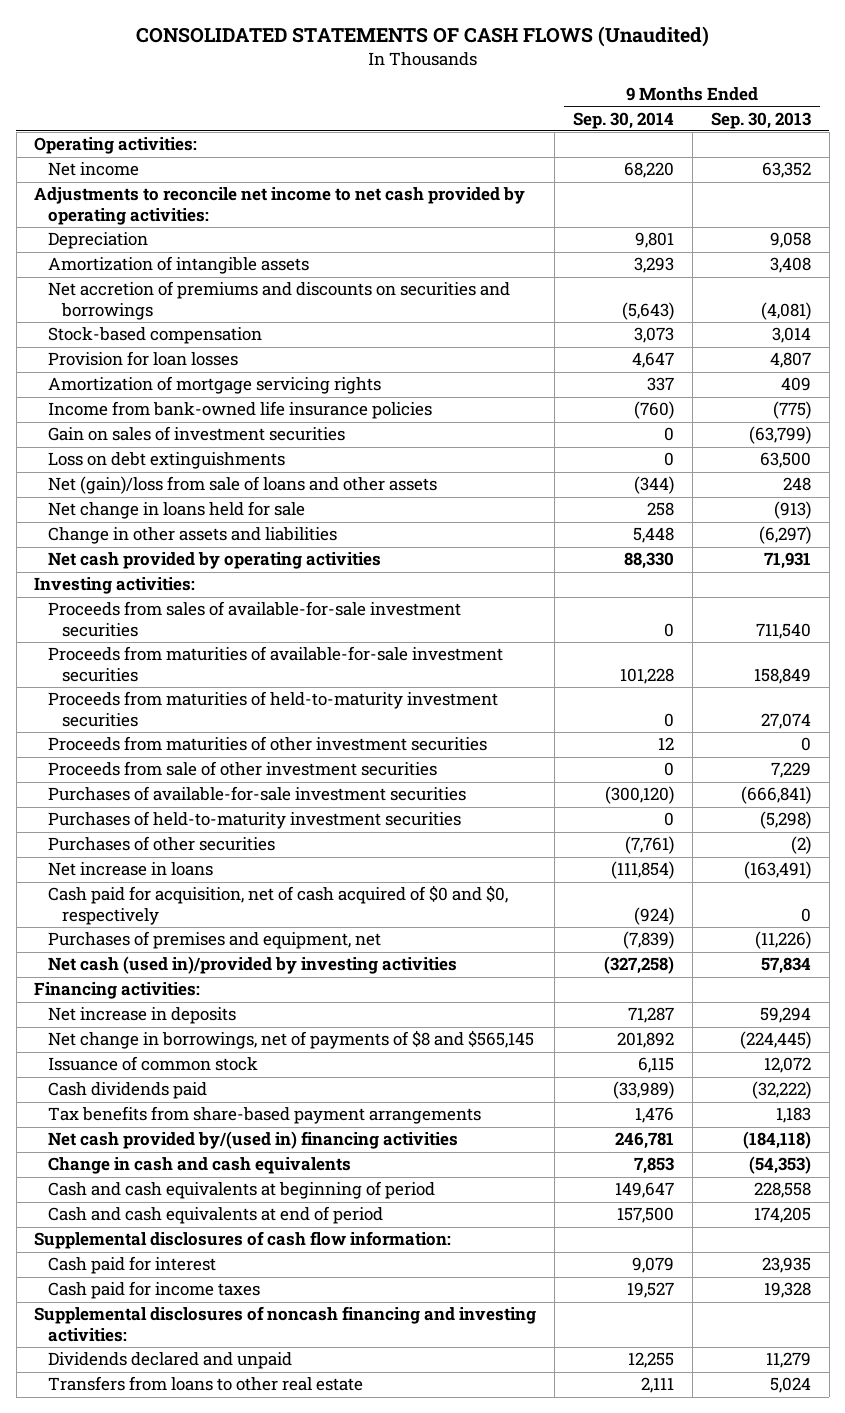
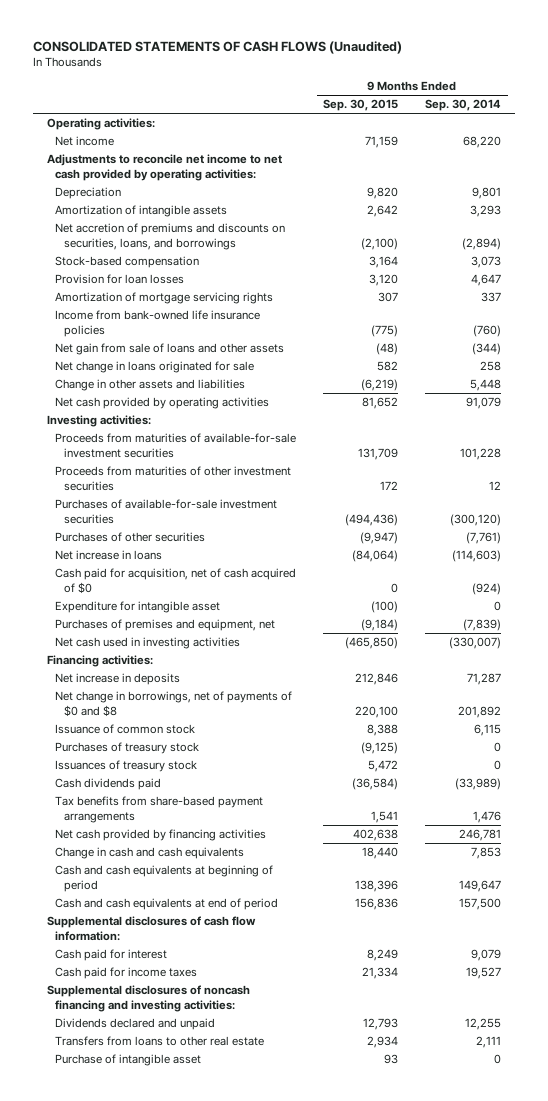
[710,111,811,129] Sep. 30, 2013 -> none
none -> [323,99,399,112] Sep. 30, 2015
[48,281,511,320] Net accretion of premiums and discounts on securities and borrowings -> [55,223,286,250] Net accretion of premiums and discounts on securities, loans, and borrowings
[622,301,675,320] (5,643) -> [462,237,502,250] (2,894)
[48,426,346,442] Gain on sales of investment securities -> none
[48,452,286,470] Loss on debt extinguishments -> none
[48,476,438,495] Net (gain)/loss from sale of loans and other assets -> [55,343,285,356] Net gain from sale of loans and other assets
[48,501,306,520] Net change in loans held for sale -> [55,361,255,374] Net change in loans originated for sale
[624,552,675,570] 88,330 -> [466,397,502,410] 91,079
[48,601,462,637] Proceeds from sales of available-for-sale investment securities -> none
[48,691,499,727] Proceeds from maturities of held-to-maturity investment securities -> none
[48,761,438,777] Proceeds from sale of other investment securities -> none
[48,811,462,830] Purchases of held-to-maturity investment securities -> none
[611,861,675,880] (111,854) -> [452,550,502,563] (114,603)
[48,885,509,925] Cash paid for acquisition, net of cash acquired of $0 and $0, respectively -> [55,568,297,594] Cash paid for acquisition, net of cash acquired of $0
none -> [55,601,221,614] Expenditure for intangible asset
[48,956,458,975] Net cash (used in)/provided by investing activities -> [55,637,241,650] Net cash used in investing activities
[604,956,675,975] (327,258) -> [449,637,502,650] (330,007)
[48,1030,535,1050] Net change in borrowings, net of payments of $8 and $565,145 -> [55,691,293,717] Net change in borrowings, net of payments of $0 and $8
none -> [55,742,200,755] Purchases of treasury stock
none -> [55,760,198,773] Issuances of treasury stock
[48,1131,459,1150] Net cash provided by/(used in) financing activities -> [55,829,267,842] Net cash provided by financing activities
none -> [55,1054,202,1067] Purchase of intangible asset

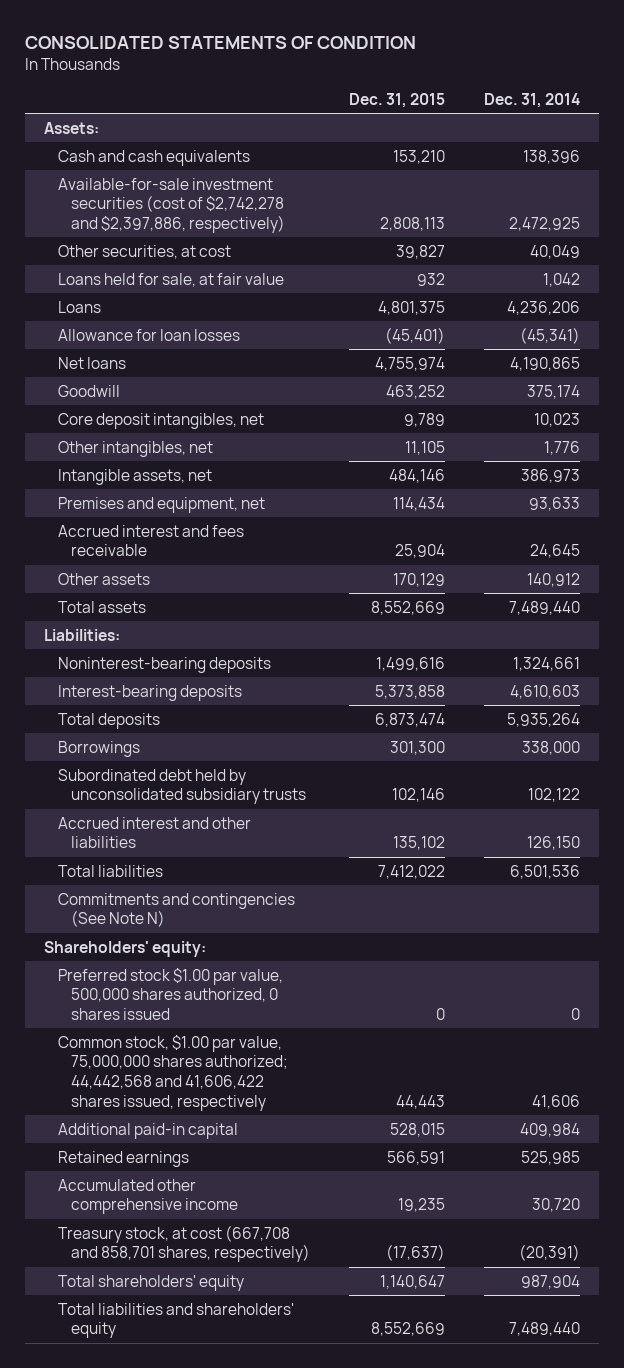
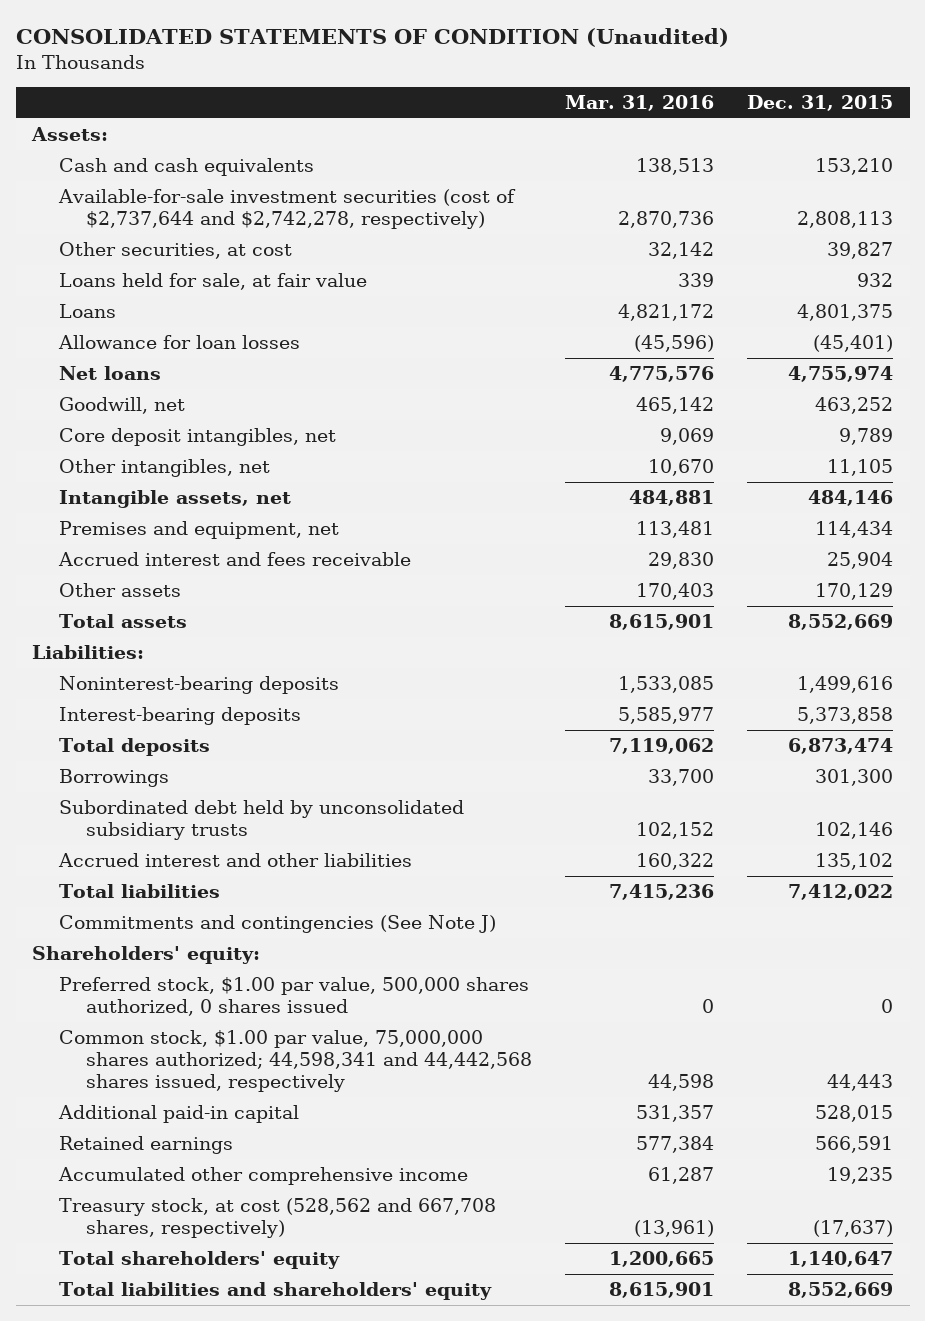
[24,35,416,49] CONSOLIDATED STATEMENTS OF CONDITION -> [15,28,729,48] CONSOLIDATED STATEMENTS OF CONDITION (Unaudited)
[483,92,580,108] Dec. 31, 2014 -> none
none -> [564,95,714,112] Mar. 31, 2016
[57,177,285,234] Available-for-sale investment securities (cost of $2,742,278 and $2,397,886, respectively) -> [58,189,517,230] Available-for-sale investment securities (cost of $2,737,644 and $2,742,278, respectively)
[57,384,120,397] Goodwill -> [59,397,186,415] Goodwill, net
[57,892,295,928] Commitments and contingencies (See Note N) -> [59,915,497,934] Commitments and contingencies (See Note J)
[57,967,283,1021] Preferred stock $1.00 par value, 500,000 shares authorized, 0 shares issued -> [59,977,530,1017] Preferred stock, $1.00 par value, 500,000 shares authorized, 0 shares issued
[57,1034,288,1111] Common stock, $1.00 par value, 75,000,000 shares authorized; 44,442,568 and 41,606,422 shares issued, respectively -> [59,1030,532,1093] Common stock, $1.00 par value, 75,000,000 shares authorized; 44,598,341 and 44,442,568 shares issued, respectively
[57,1224,310,1263] Treasury stock, at cost (667,708 and 858,701 shares, respectively) -> [59,1198,497,1239] Treasury stock, at cost (528,562 and 667,708 shares, respectively)

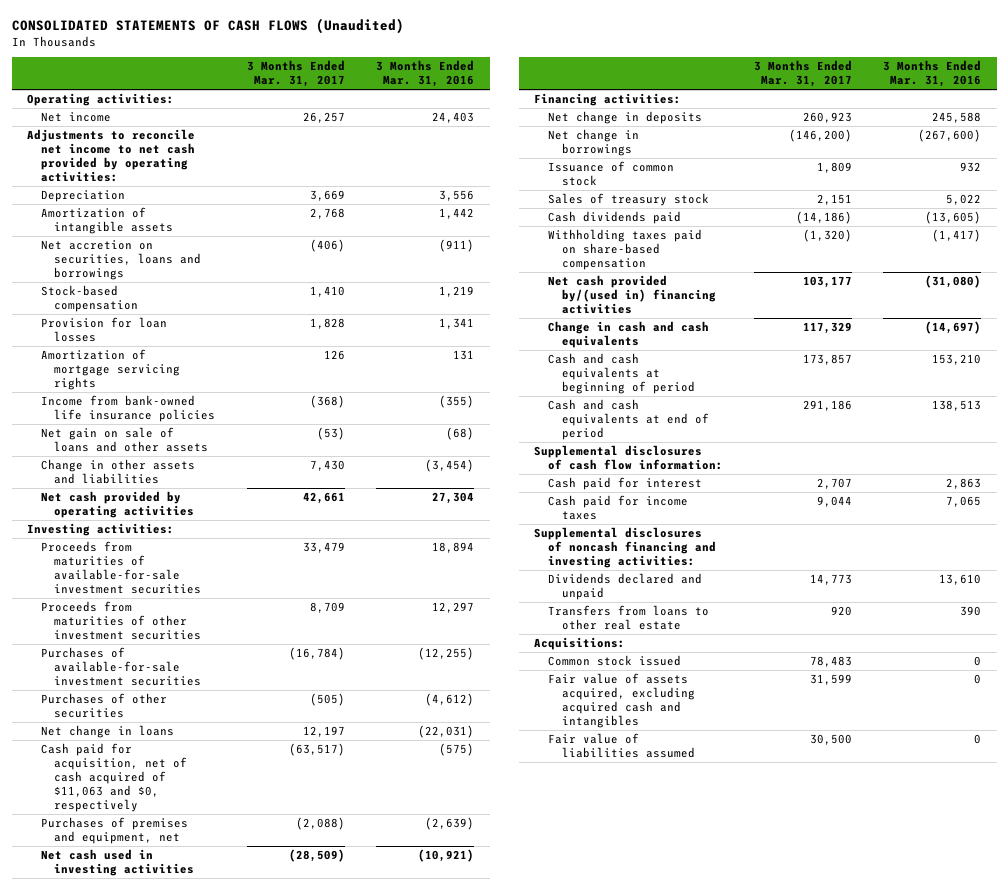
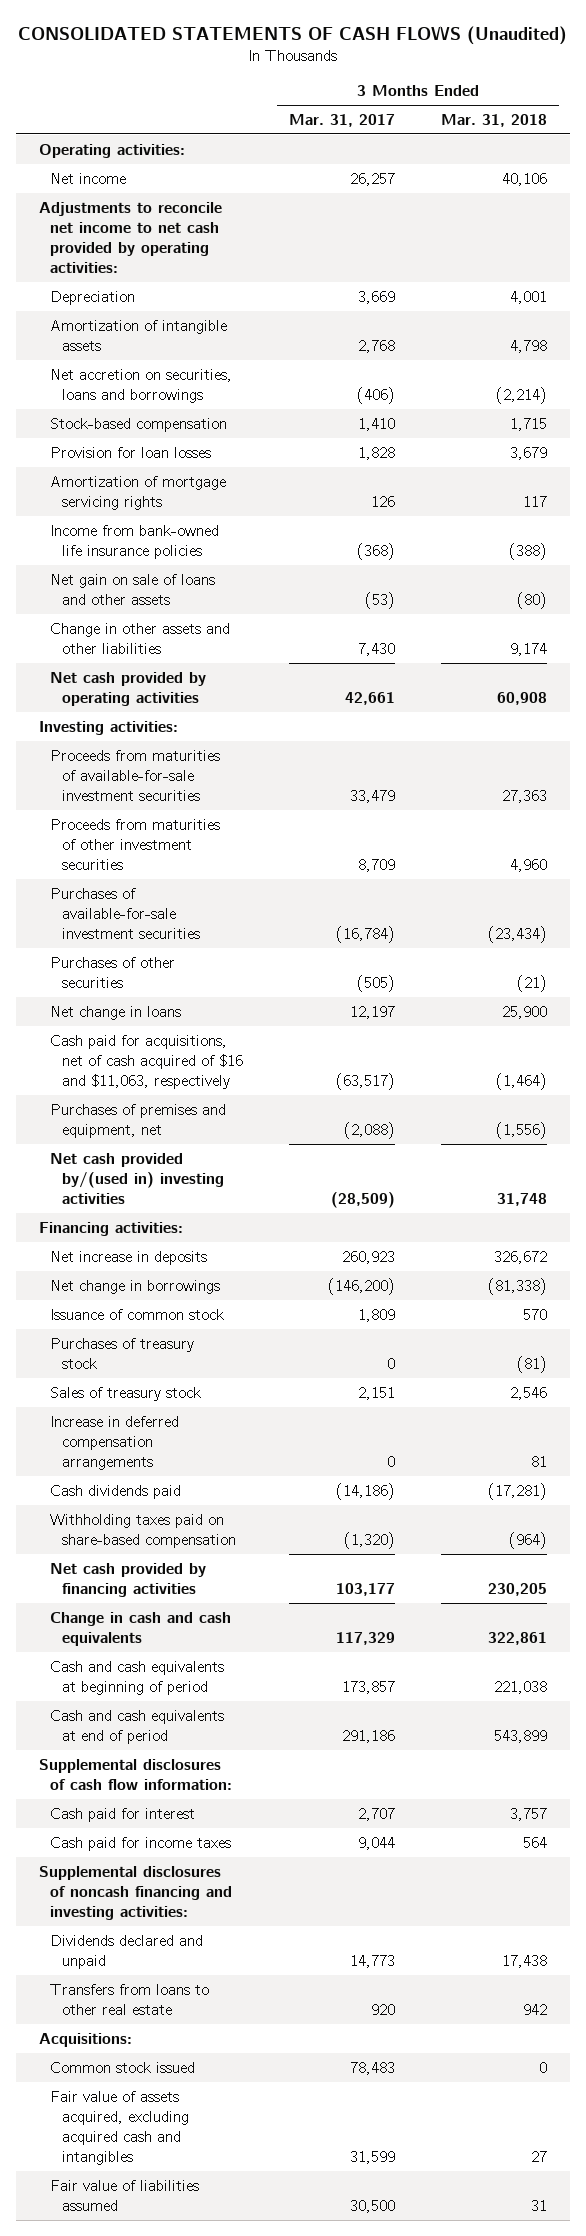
[375,60,474,88] 3 Months Ended Mar. 31, 2016 -> none
none -> [440,113,547,127] Mar. 31, 2018
[40,459,195,485] Change in other assets and liabilities -> [50,622,231,654] Change in other assets and other liabilities
[40,743,188,813] Cash paid for acquisition, net of cash acquired of $11,063 and $0, respectively -> [50,1034,243,1089] Cash paid for acquisitions, net of cash acquired of $16 and $11,063, respectively
[40,849,195,877] Net cash used in investing activities -> [50,1152,224,1204] Net cash provided by/(used in) investing activities
[548,111,703,125] Net change in deposits -> [50,1250,208,1265] Net increase in deposits
none -> [50,1337,195,1369] Purchases of treasury stock
none -> [50,1415,180,1470] Increase in deferred compensation arrangements
[548,275,716,315] Net cash provided by/(used in) financing activities -> [50,1562,207,1597] Net cash provided by financing activities

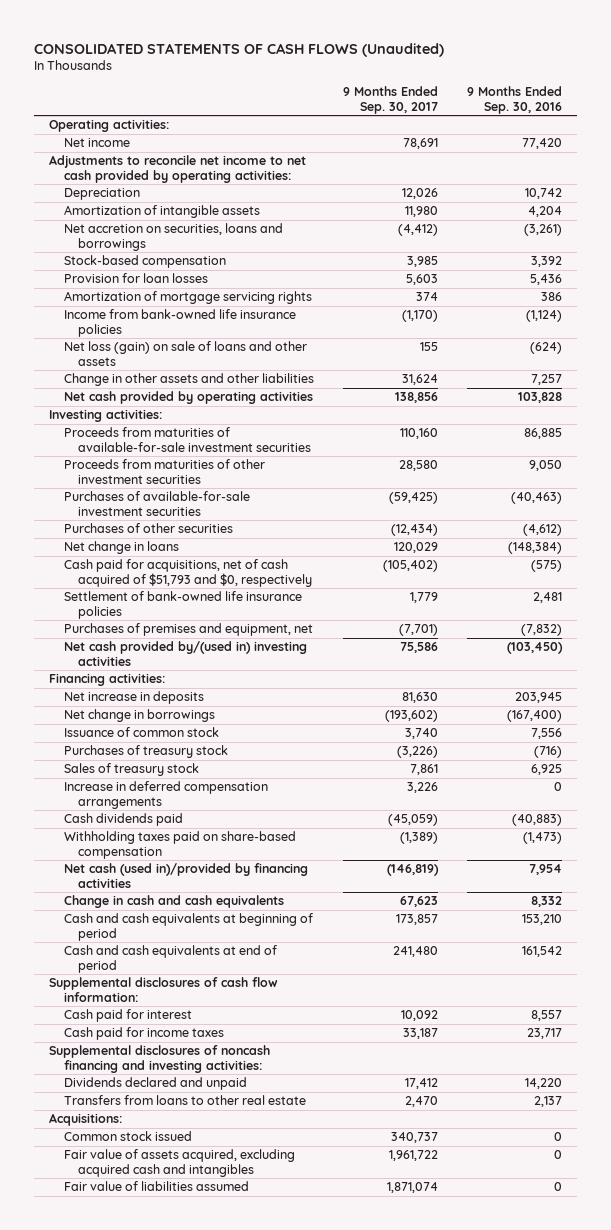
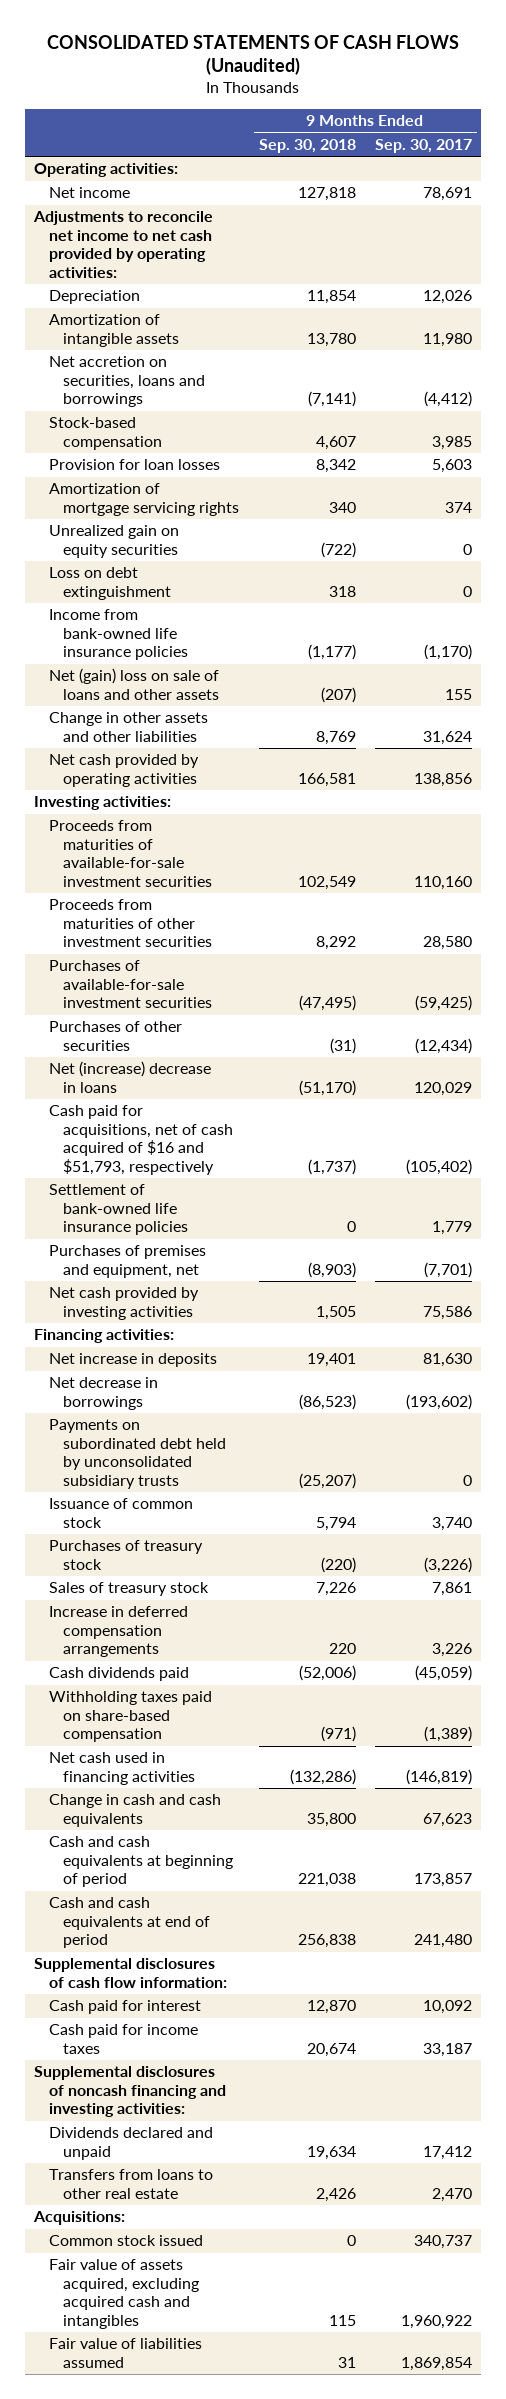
[466,86,562,114] 9 Months Ended Sep. 30, 2016 -> none
none -> [258,139,356,154] Sep. 30, 2018
none -> [48,525,179,558] Unrealized gain on equity securities
none -> [48,567,172,600] Loss on debt extinguishment
[63,341,307,366] Net loss (gain) on sale of loans and other assets -> [48,668,220,700] Net (gain) loss on sale of loans and other assets
[63,541,179,555] Net change in loans -> [48,1061,211,1093] Net (increase) decrease in loans
[63,559,313,587] Cash paid for acquisitions, net of cash acquired of $51,793 and $0, respectively -> [48,1105,234,1175] Cash paid for acquisitions, net of cash acquired of $16 and $51,793, respectively
[63,641,307,666] Net cash provided by/(used in) investing activities -> [48,1287,199,1320] Net cash provided by investing activities
[63,709,215,723] Net change in borrowings -> [48,1377,158,1410] Net decrease in borrowings
none -> [48,1419,227,1489] Payments on subordinated debt held by unconsolidated subsidiary trusts
[63,863,308,888] Net cash (used in)/provided by financing activities -> [48,1752,196,1785] Net cash used in financing activities
[388,1150,438,1162] 1,961,722 -> [400,2314,472,2329] 1,960,922
[386,1182,438,1194] 1,871,074 -> [400,2356,472,2371] 1,869,854

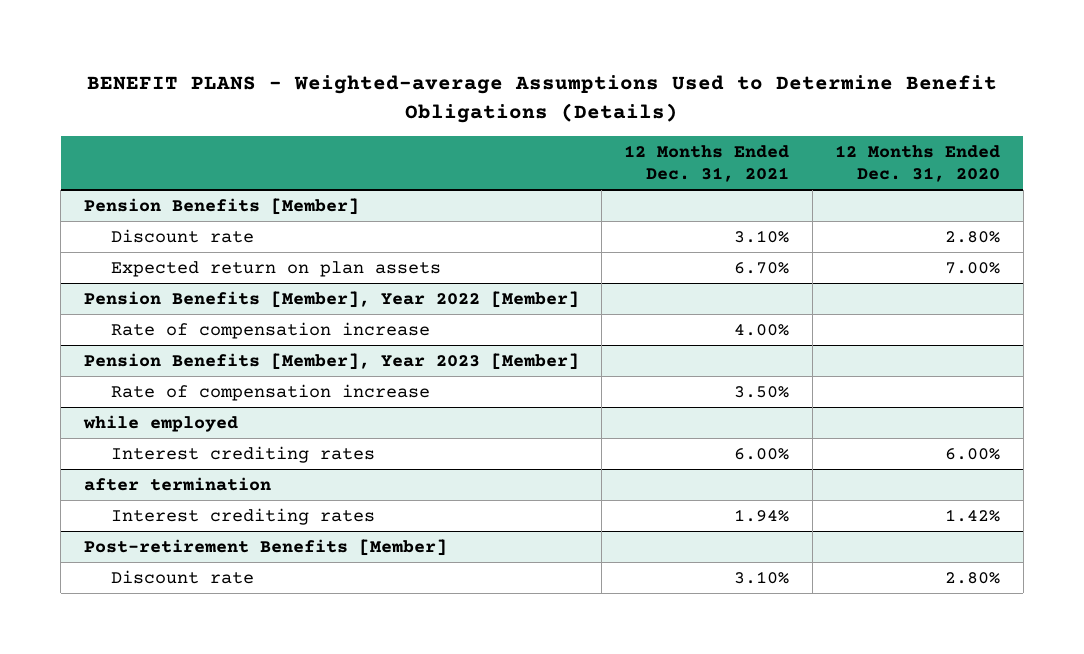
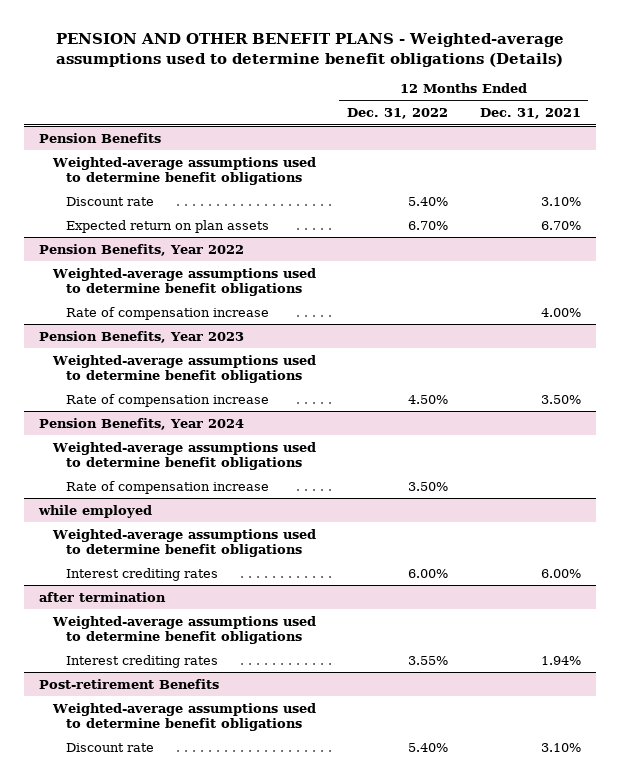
[86,75,997,123] BENEFIT PLANS - Weighted-average Assumptions Used to Determine Benefit Obligations (Details) -> [55,32,564,67] PENSION AND OTHER BENEFIT PLANS - Weighted-average assumptions used to determine benefit obligations (Details)
[835,144,1001,182] 12 Months Ended Dec. 31, 2020 -> none
none -> [347,108,449,120] Dec. 31, 2022
[83,197,359,215] Pension Benefits [Member] -> [39,132,162,143] Pension Benefits
none -> [51,156,316,185] Weighted-average assumptions used to determine benefit obligations
[83,290,579,308] Pension Benefits [Member], Year 2022 [Member] -> [39,243,245,256] Pension Benefits, Year 2022
none -> [51,267,316,296] Weighted-average assumptions used to determine benefit obligations
[83,352,579,370] Pension Benefits [Member], Year 2023 [Member] -> [39,330,245,343] Pension Benefits, Year 2023
none -> [51,354,316,383] Weighted-average assumptions used to determine benefit obligations
none -> [39,417,245,430] Pension Benefits, Year 2024
none -> [51,441,316,470] Weighted-average assumptions used to determine benefit obligations
none -> [66,480,270,494] Rate of compensation increase
none -> [51,528,316,557] Weighted-average assumptions used to determine benefit obligations
none -> [51,615,316,644] Weighted-average assumptions used to determine benefit obligations
[83,538,447,556] Post-retirement Benefits [Member] -> [39,678,220,689] Post-retirement Benefits
none -> [51,702,316,731] Weighted-average assumptions used to determine benefit obligations

